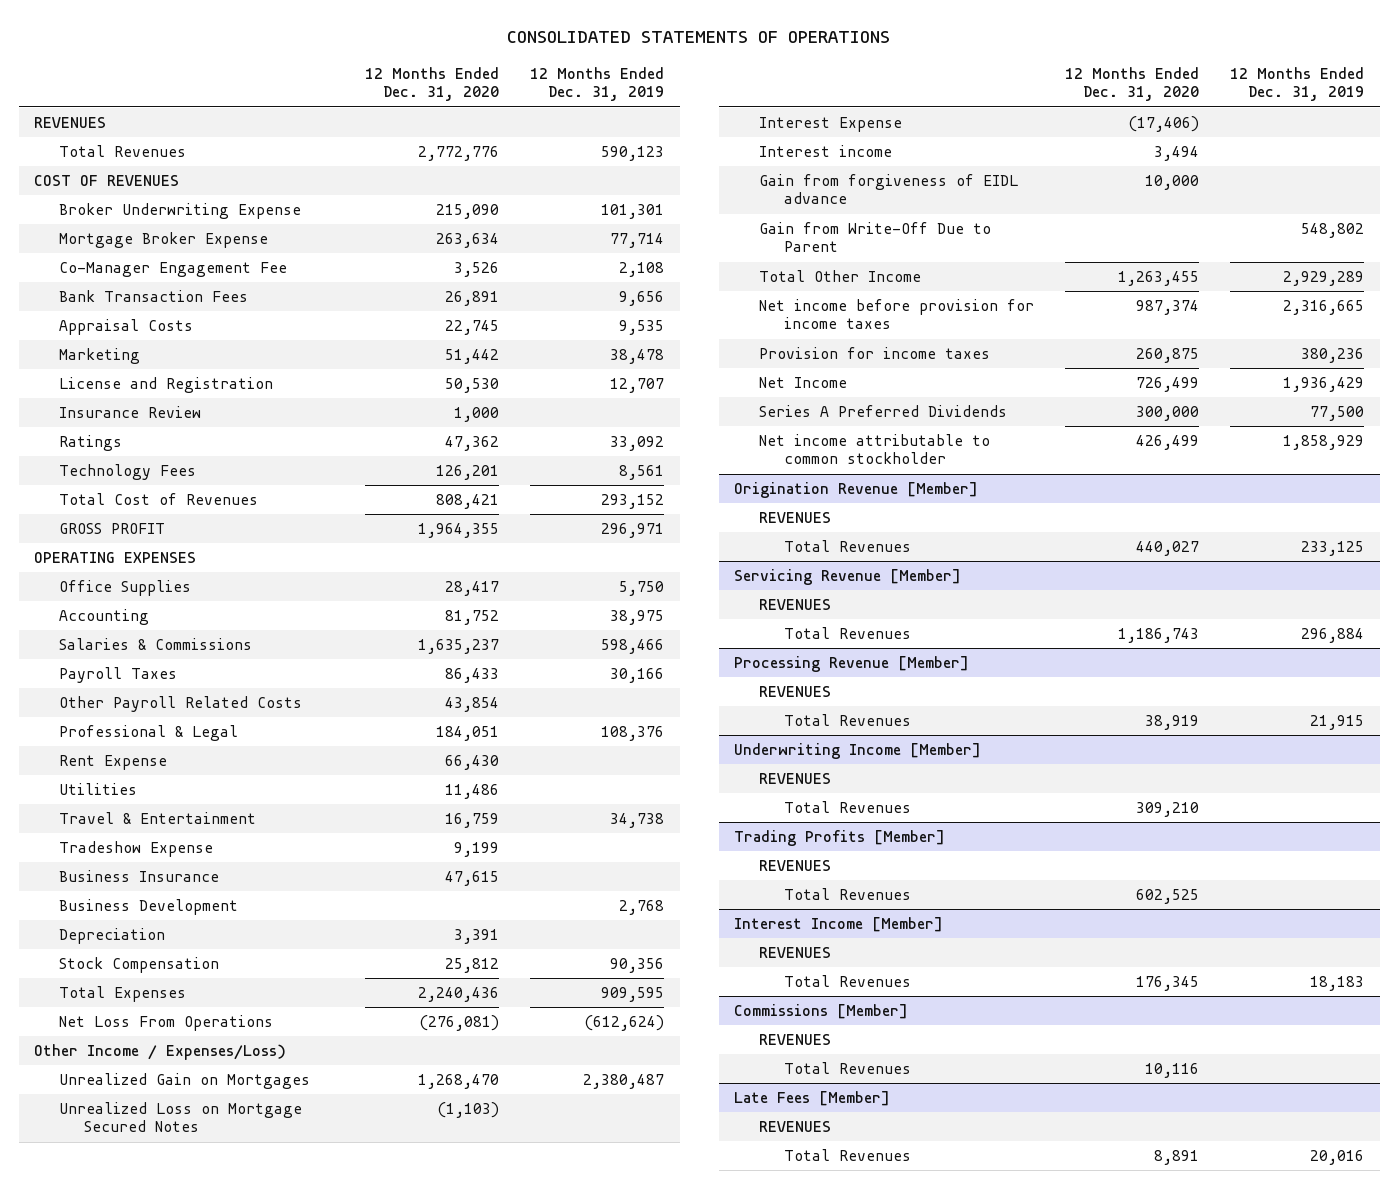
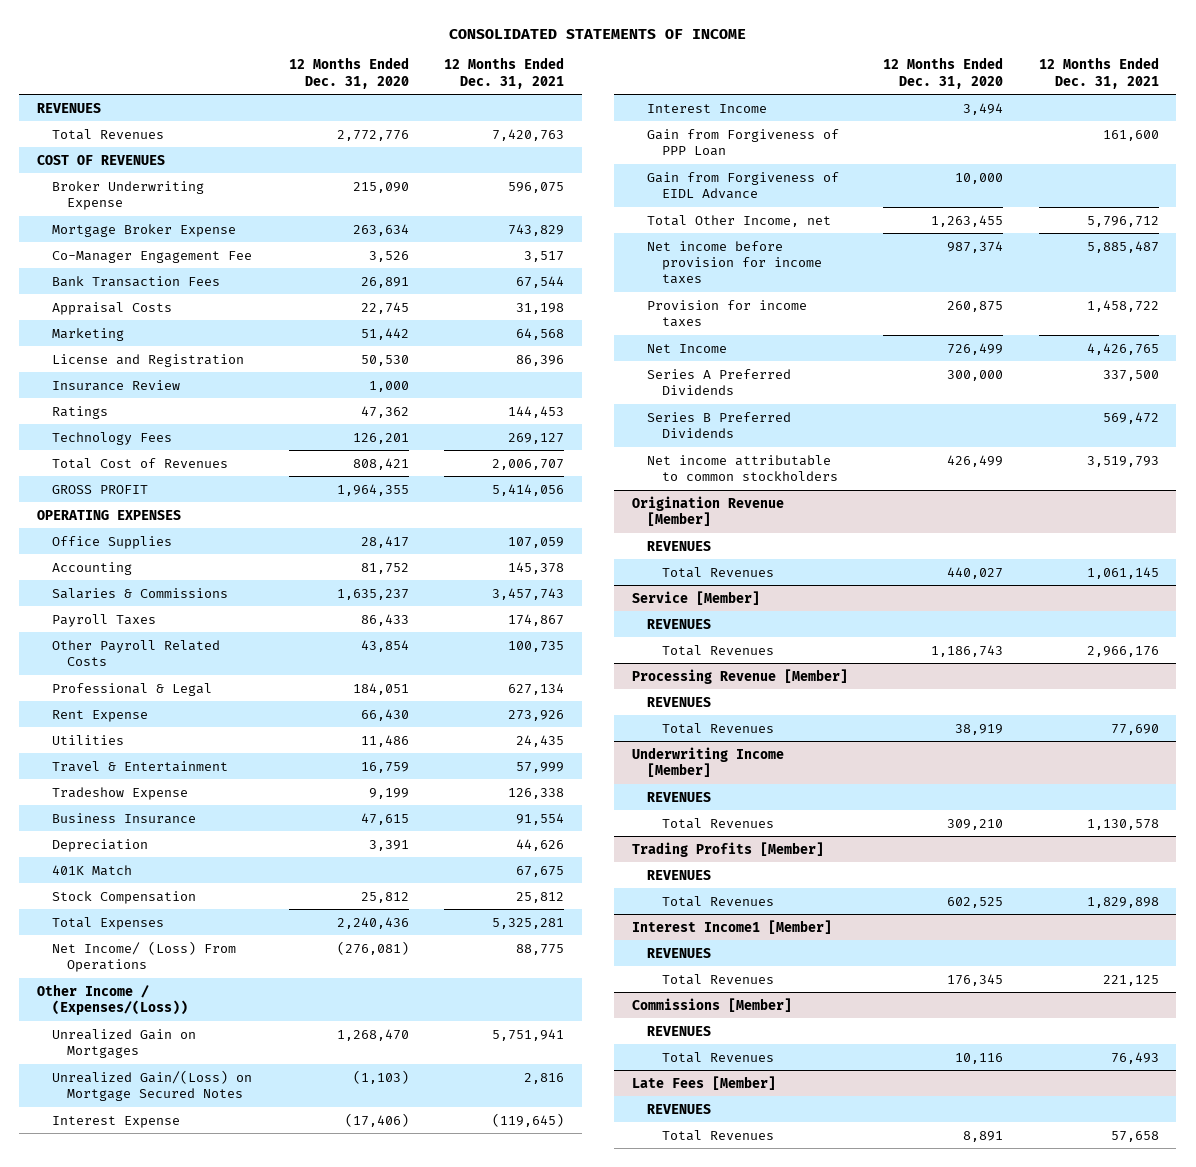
[507,31,891,44] CONSOLIDATED STATEMENTS OF OPERATIONS -> [448,29,746,40] CONSOLIDATED STATEMENTS OF INCOME
[530,67,665,102] 12 Months Ended Dec. 31, 2019 -> none
none -> [444,57,565,89] 12 Months Ended Dec. 31, 2021
[59,899,239,916] Business Development -> none
none -> [52,864,133,876] 401K Match
[59,1015,274,1032] Net Loss From Operations -> [52,940,237,972] Net Income/ (Loss) From Operations
[34,1044,287,1061] Other Income / Expenses/Loss) -> [36,983,189,1015] Other Income / (Expenses/(Loss))
[59,1102,303,1133] Unrealized Loss on Mortgage Secured Notes -> [52,1069,253,1101] Unrealized Gain/(Loss) on Mortgage Secured Notes
[759,222,992,253] Gain from Write-Off Due to Parent -> none
[759,145,893,158] Interest income -> [646,103,767,113] Interest Income
none -> [646,128,839,156] Gain from Forgiveness of PPP Loan
[759,174,1019,205] Gain from forgiveness of EIDL advance -> [646,171,839,199] Gain from Forgiveness of EIDL Advance
[759,270,922,283] Total Other Income -> [646,214,831,227] Total Other Income, net
none -> [646,411,791,438] Series B Preferred Dividends
[759,434,991,465] Net income attributable to common stockholder -> [646,454,838,481] Net income attributable to common stockholders
[734,569,962,586] Servicing Revenue [Member] -> [631,590,760,605] Service [Member]
[734,917,944,933] Interest Income [Member] -> [631,919,832,934] Interest Income1 [Member]

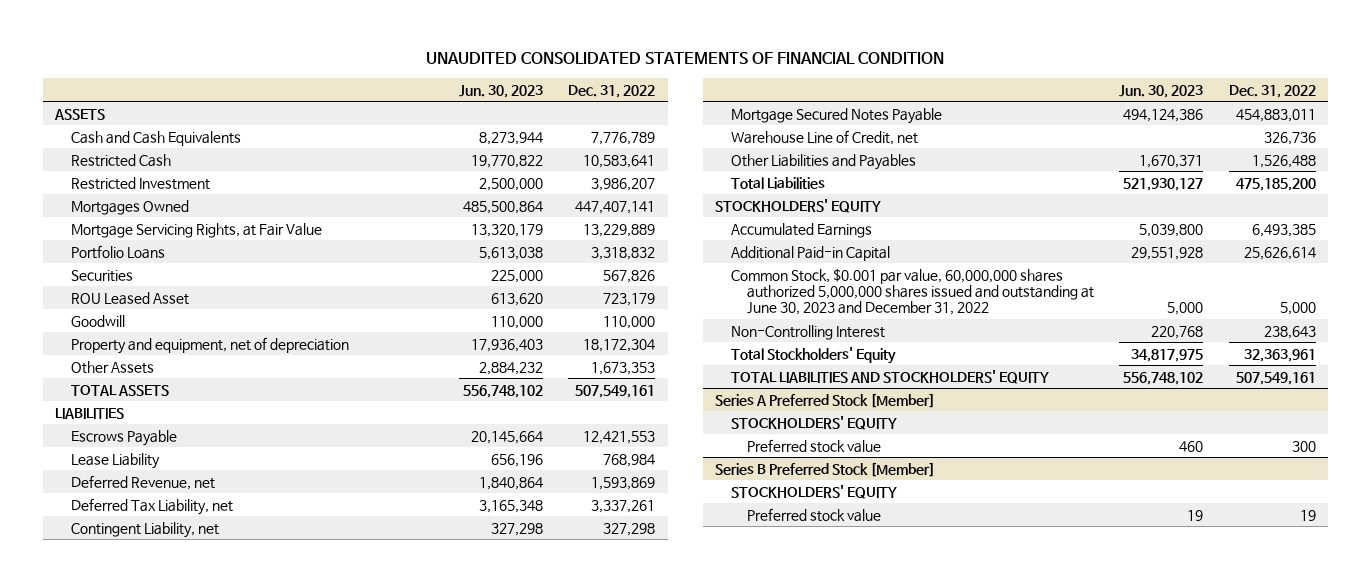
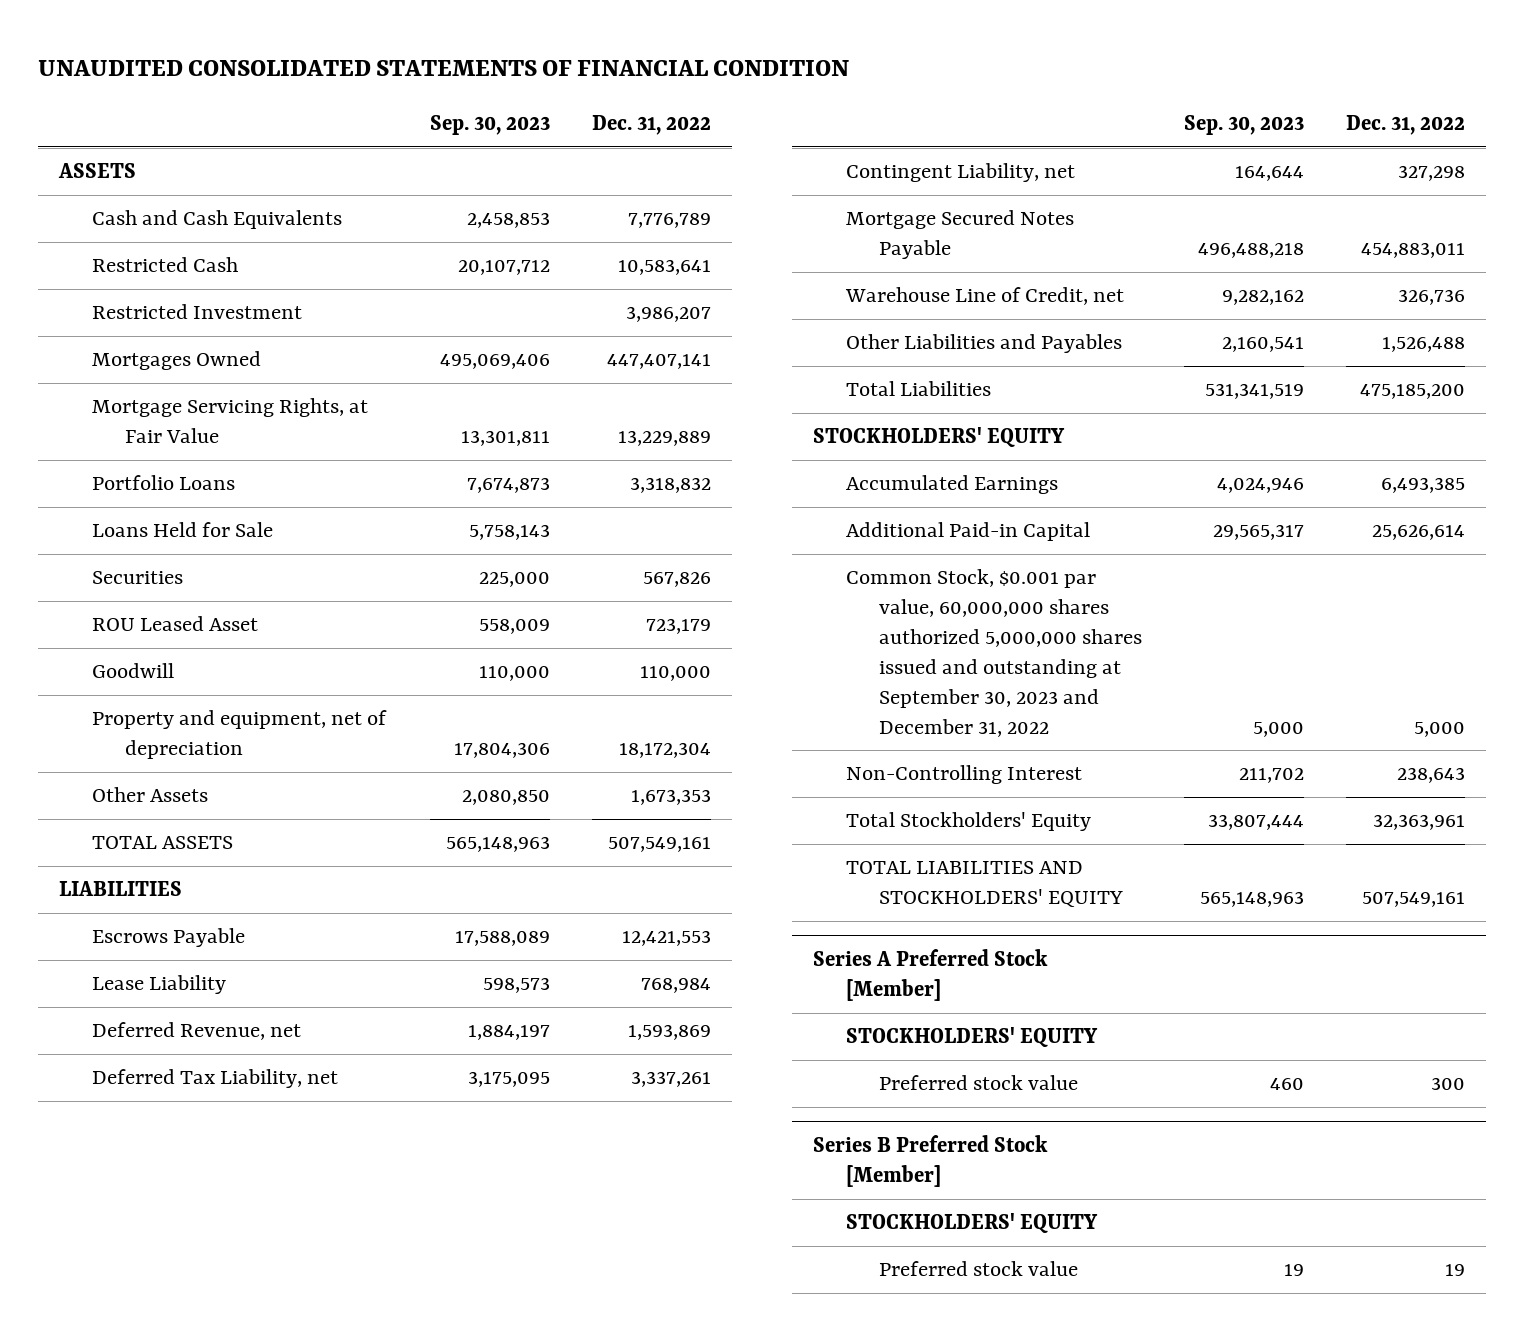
[459,84,544,98] Jun. 30, 2023 -> none
none -> [430,115,551,136] Sep. 30, 2023
none -> [92,522,274,538] Loans Held for Sale
[731,267,1095,316] Common Stock, $0.001 par value, 60,000,000 shares authorized 5,000,000 shares issued and outstanding at June 30, 2023 and December 31, 2022 -> [846,569,1143,737] Common Stock, $0.001 par value, 60,000,000 shares authorized 5,000,000 shares issued and outstanding at September 30, 2023 and December 31, 2022

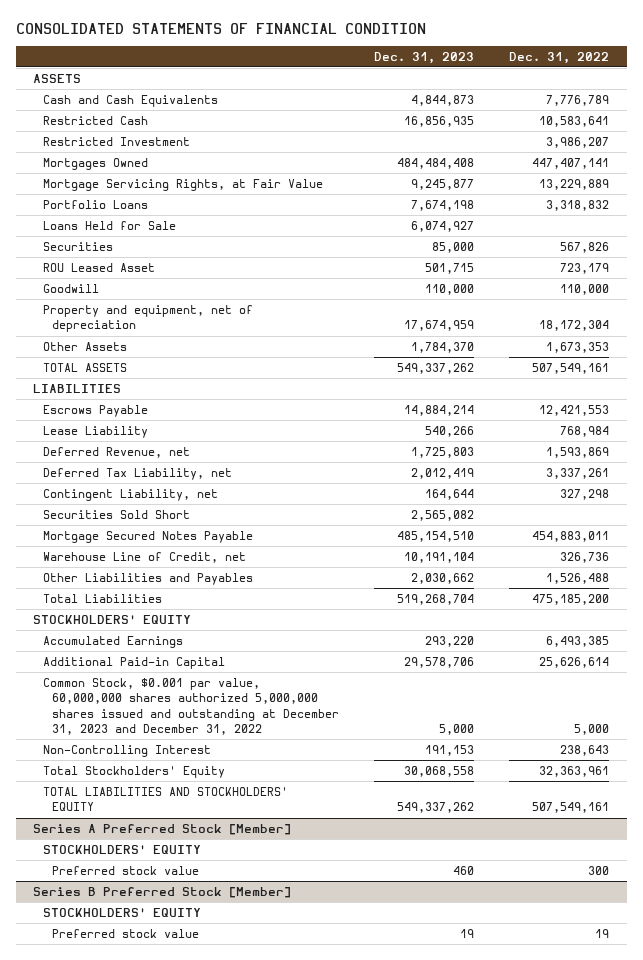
[38,59,850,76] UNAUDITED CONSOLIDATED STATEMENTS OF FINANCIAL CONDITION -> [15,22,426,34] CONSOLIDATED STATEMENTS OF FINANCIAL CONDITION
[430,115,551,136] Sep. 30, 2023 -> none
none -> [374,51,475,64] Dec. 31, 2023
none -> [42,510,190,520] Securities Sold Short
[846,569,1143,737] Common Stock, $0.001 par value, 60,000,000 shares authorized 5,000,000 shares issued and outstanding at September 30, 2023 and December 31, 2022 -> [42,678,340,735] Common Stock, $0.001 par value, 60,000,000 shares authorized 5,000,000 shares issued and outstanding at December 31, 2023 and December 31, 2022

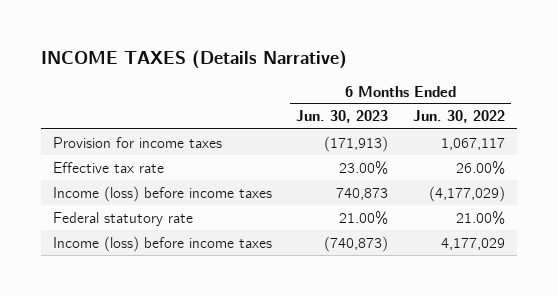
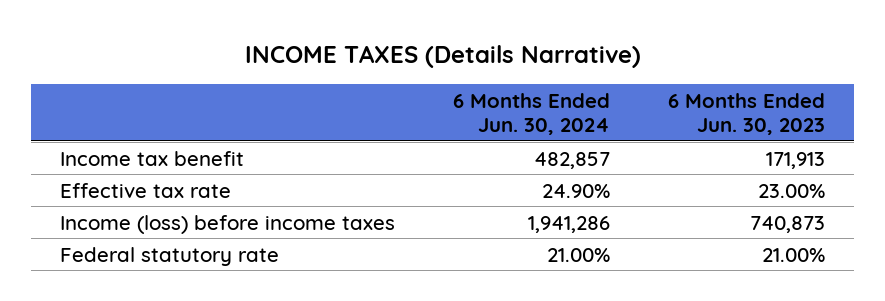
[412,110,505,124] Jun. 30, 2022 -> none
none -> [453,92,611,135] 6 Months Ended Jun. 30, 2024
[52,136,222,148] Provision for income taxes -> [60,150,245,166] Income tax benefit
[324,135,389,152] (171,913) -> [766,151,826,169] 171,913
[52,235,272,252] Income (loss) before income taxes -> none

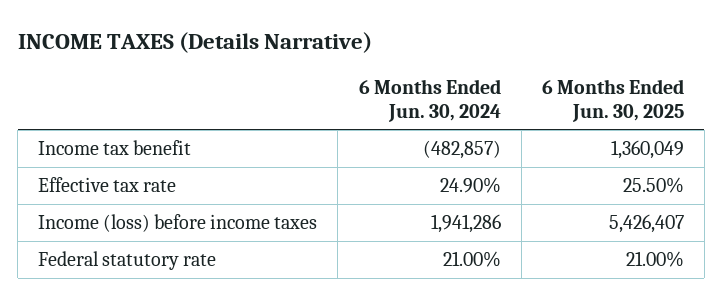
[668,92,826,135] 6 Months Ended Jun. 30, 2023 -> none
none -> [541,79,684,122] 6 Months Ended Jun. 30, 2025
[534,151,611,169] 482,857 -> [422,140,501,160] (482,857)

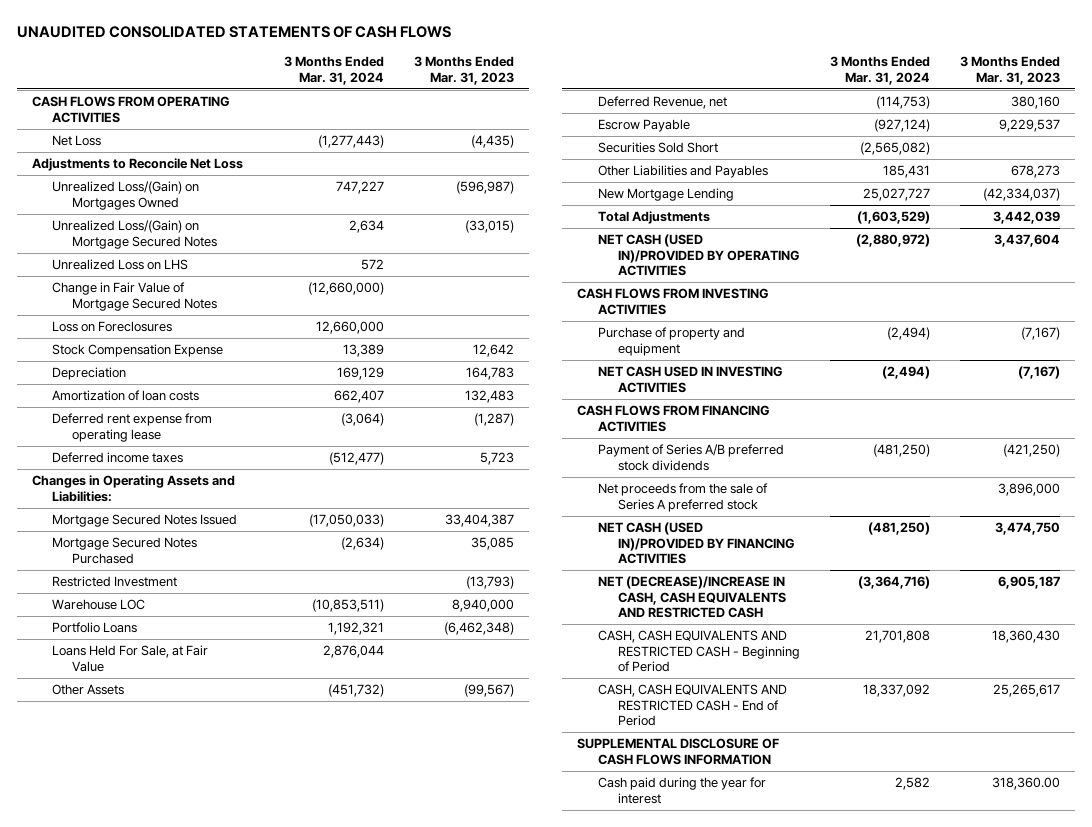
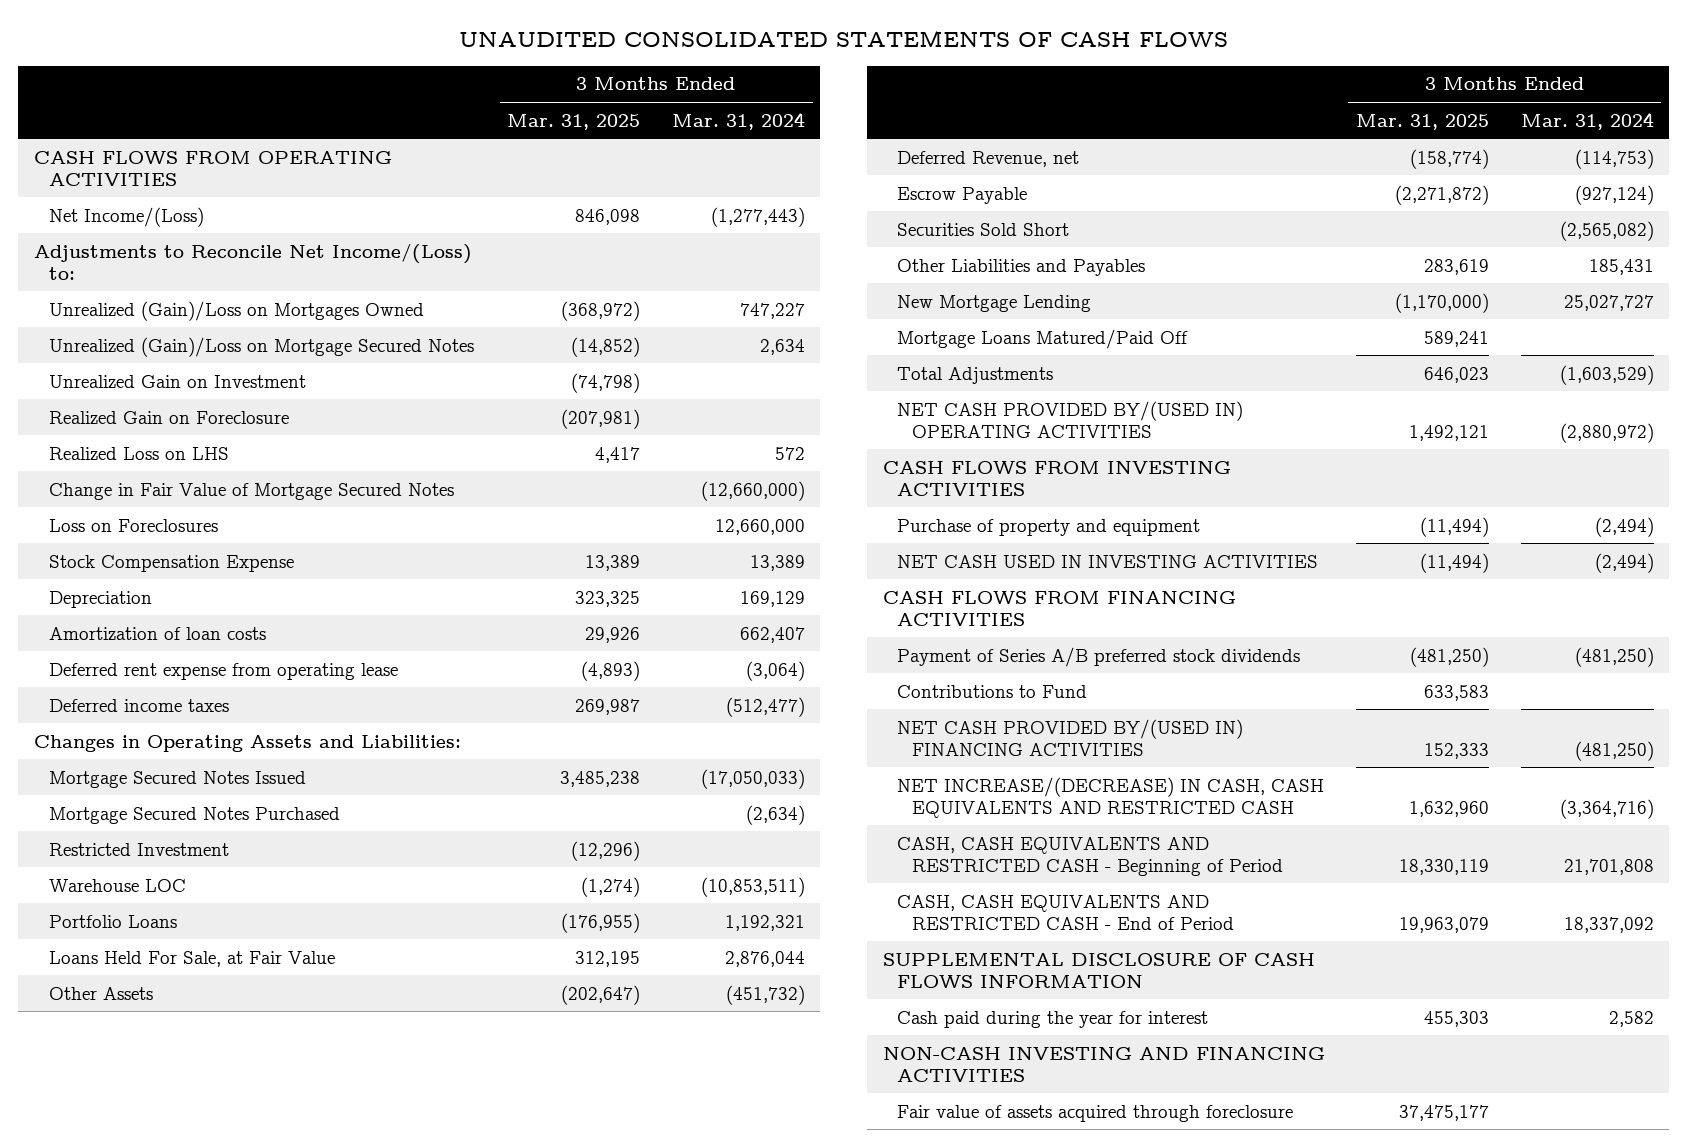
[414,56,515,85] 3 Months Ended Mar. 31, 2023 -> none
none -> [507,113,641,130] Mar. 31, 2025
[52,135,102,147] Net Loss -> [48,206,204,227] Net Income/(Loss)
[31,158,243,172] Adjustments to Reconcile Net Loss -> [33,242,472,280] Adjustments to Reconcile Net Income/(Loss) to:
[52,181,200,210] Unrealized Loss/(Gain) on Mortgages Owned -> [48,300,424,321] Unrealized (Gain)/Loss on Mortgages Owned
[52,220,218,249] Unrealized Loss/(Gain) on Mortgage Secured Notes -> [48,336,474,357] Unrealized (Gain)/Loss on Mortgage Secured Notes
none -> [48,374,306,388] Unrealized Gain on Investment
none -> [48,410,289,424] Realized Gain on Foreclosure
[52,259,189,271] Unrealized Loss on LHS -> [48,446,229,460] Realized Loss on LHS
none -> [897,328,1189,349] Mortgage Loans Matured/Paid Off
[597,234,800,277] NET CASH (USED IN)/PROVIDED BY OPERATING ACTIVITIES -> [897,400,1244,438] NET CASH PROVIDED BY/(USED IN) OPERATING ACTIVITIES
[597,483,768,512] Net proceeds from the sale of Series A preferred stock -> none
none -> [897,684,1088,698] Contributions to Fund
[597,522,795,565] NET CASH (USED IN)/PROVIDED BY FINANCING ACTIVITIES -> [897,718,1244,756] NET CASH PROVIDED BY/(USED IN) FINANCING ACTIVITIES
[597,576,786,619] NET (DECREASE)/INCREASE IN CASH, CASH EQUIVALENTS AND RESTRICTED CASH -> [897,776,1325,818] NET INCREASE/(DECREASE) IN CASH, CASH EQUIVALENTS AND RESTRICTED CASH
none -> [882,1046,1325,1082] NON-CASH INVESTING AND FINANCING ACTIVITIES
none -> [897,1104,1294,1122] Fair value of assets acquired through foreclosure

